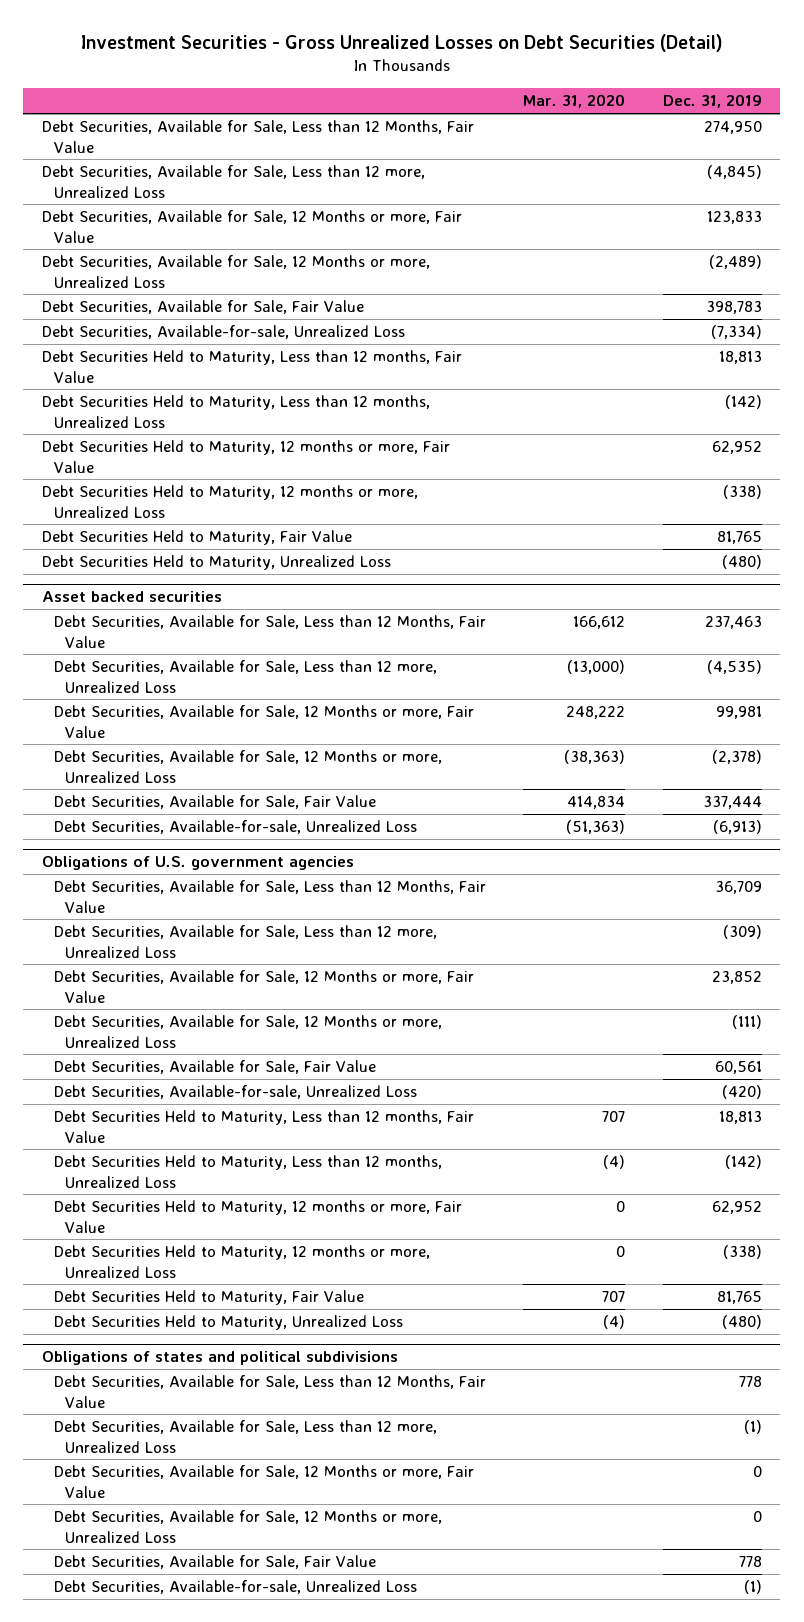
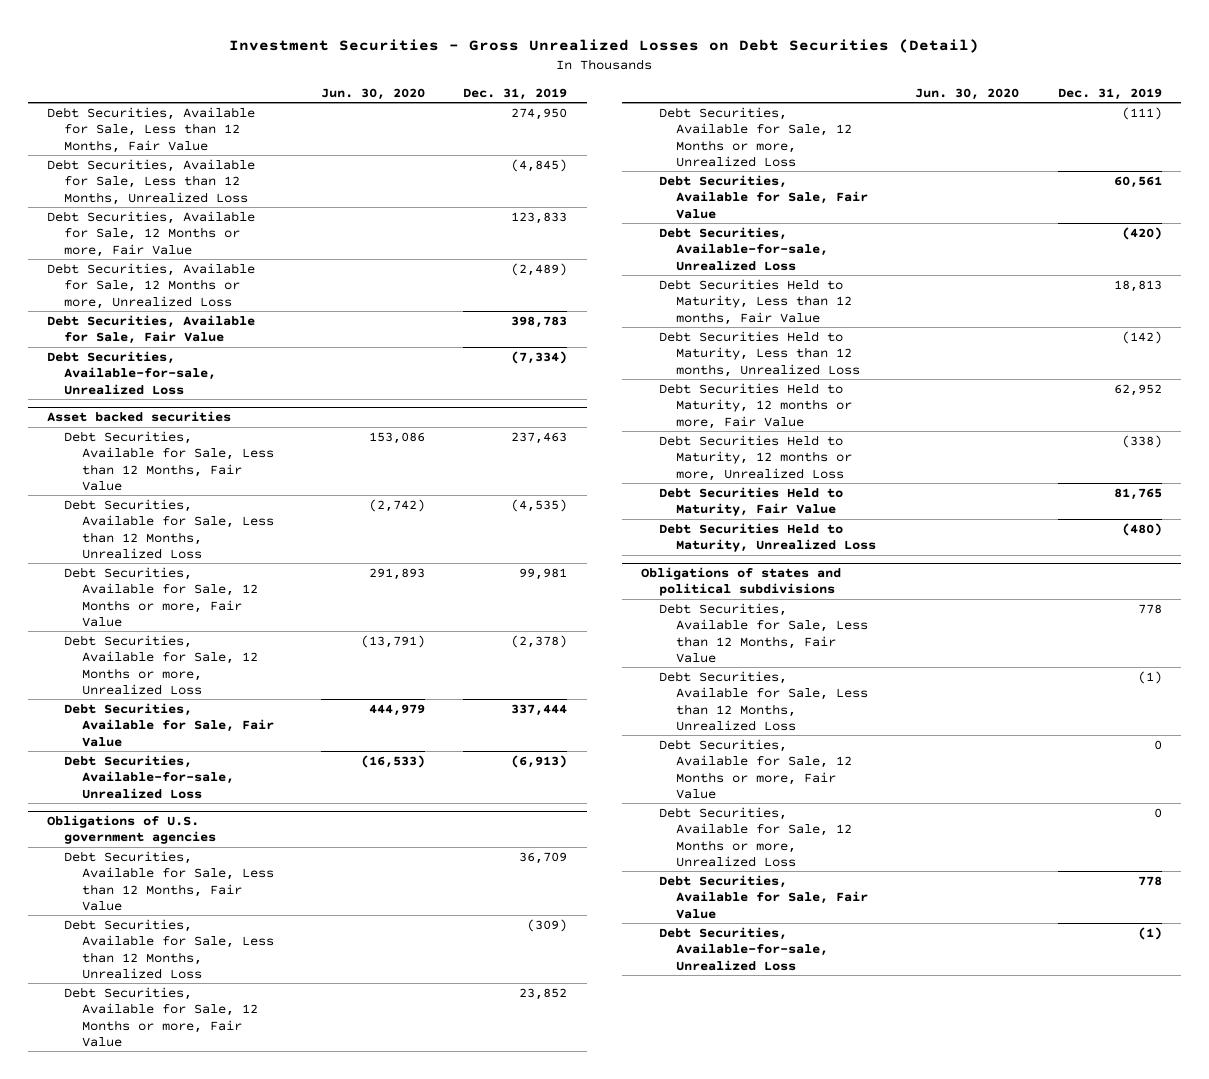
[523,94,626,109] Mar. 31, 2020 -> none
none -> [320,87,425,100] Jun. 30, 2020
[42,165,426,198] Debt Securities, Available for Sale, Less than 12 more, Unrealized Loss -> [47,159,256,205] Debt Securities, Available for Sale, Less than 12 Months, Unrealized Loss
[42,350,463,383] Debt Securities Held to Maturity, Less than 12 months, Fair Value -> none
[42,395,431,428] Debt Securities Held to Maturity, Less than 12 months, Unrealized Loss -> none
[42,440,451,473] Debt Securities Held to Maturity, 12 months or more, Fair Value -> none
[42,485,419,518] Debt Securities Held to Maturity, 12 months or more, Unrealized Loss -> none
[42,530,353,546] Debt Securities Held to Maturity, Fair Value -> none
[42,555,392,571] Debt Securities Held to Maturity, Unrealized Loss -> none
[53,660,437,693] Debt Securities, Available for Sale, Less than 12 more, Unrealized Loss -> [64,499,274,559] Debt Securities, Available for Sale, Less than 12 Months, Unrealized Loss
[53,925,437,958] Debt Securities, Available for Sale, Less than 12 more, Unrealized Loss -> [64,919,274,979] Debt Securities, Available for Sale, Less than 12 Months, Unrealized Loss
[53,1420,437,1453] Debt Securities, Available for Sale, Less than 12 more, Unrealized Loss -> [658,671,869,731] Debt Securities, Available for Sale, Less than 12 Months, Unrealized Loss

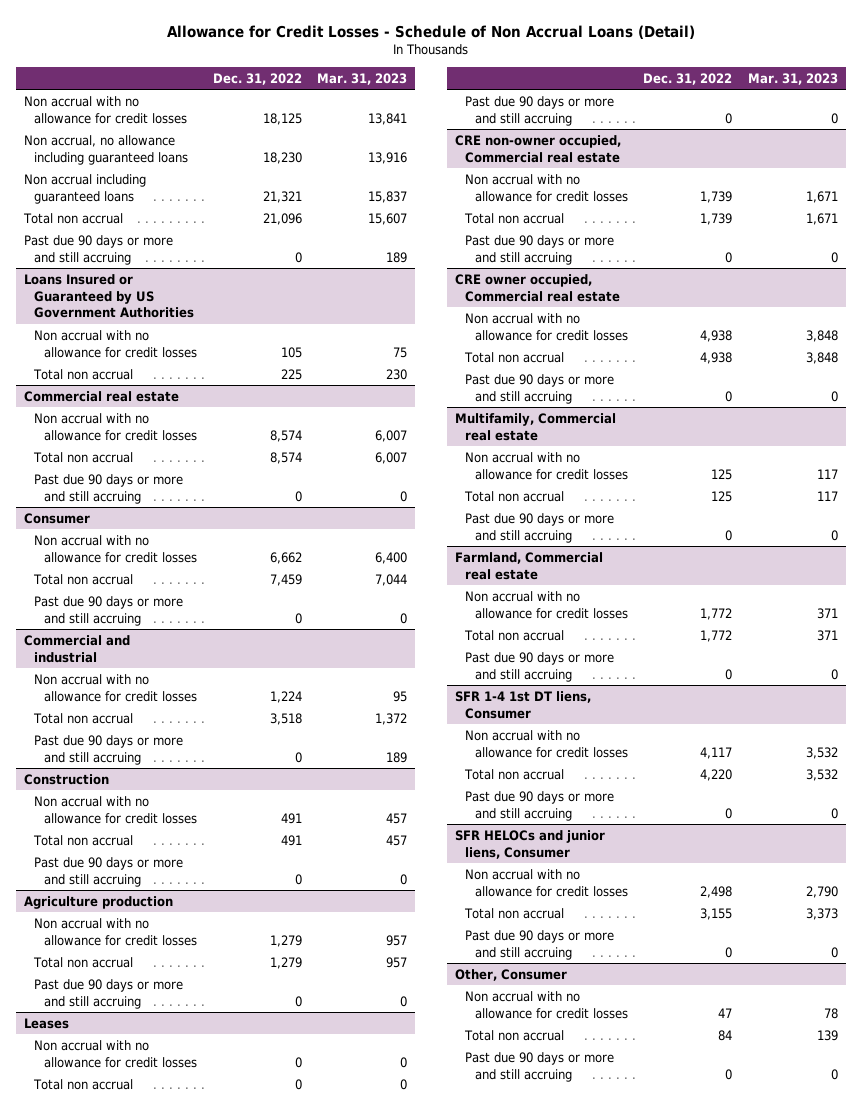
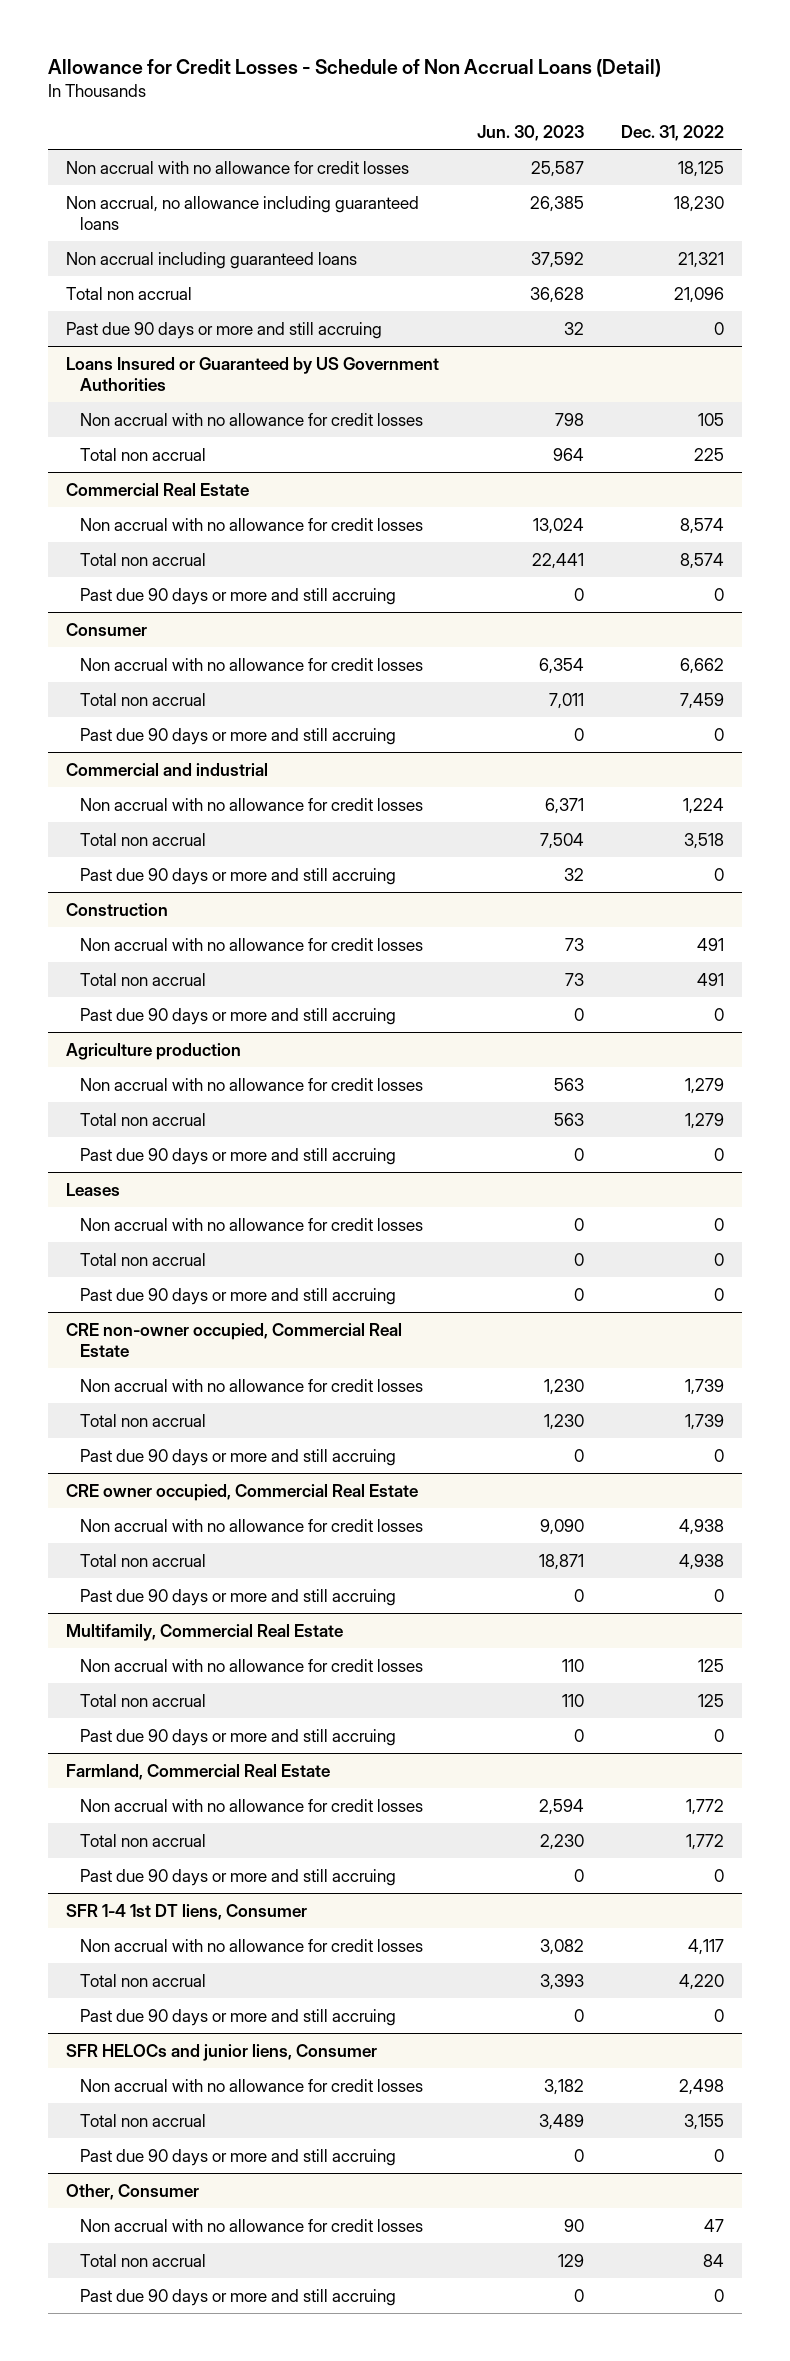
[317,72,408,85] Mar. 31, 2023 -> none
none -> [476,125,584,142] Jun. 30, 2023
[24,390,180,402] Commercial real estate -> [66,482,250,496] Commercial Real Estate
[455,134,622,163] CRE non-owner occupied, Commercial real estate -> [66,1322,403,1357] CRE non-owner occupied, Commercial Real Estate
[455,273,621,302] CRE owner occupied, Commercial real estate -> [66,1483,419,1501] CRE owner occupied, Commercial Real Estate
[455,412,617,441] Multifamily, Commercial real estate -> [66,1623,344,1641] Multifamily, Commercial Real Estate
[455,551,604,580] Farmland, Commercial real estate -> [66,1763,331,1780] Farmland, Commercial Real Estate

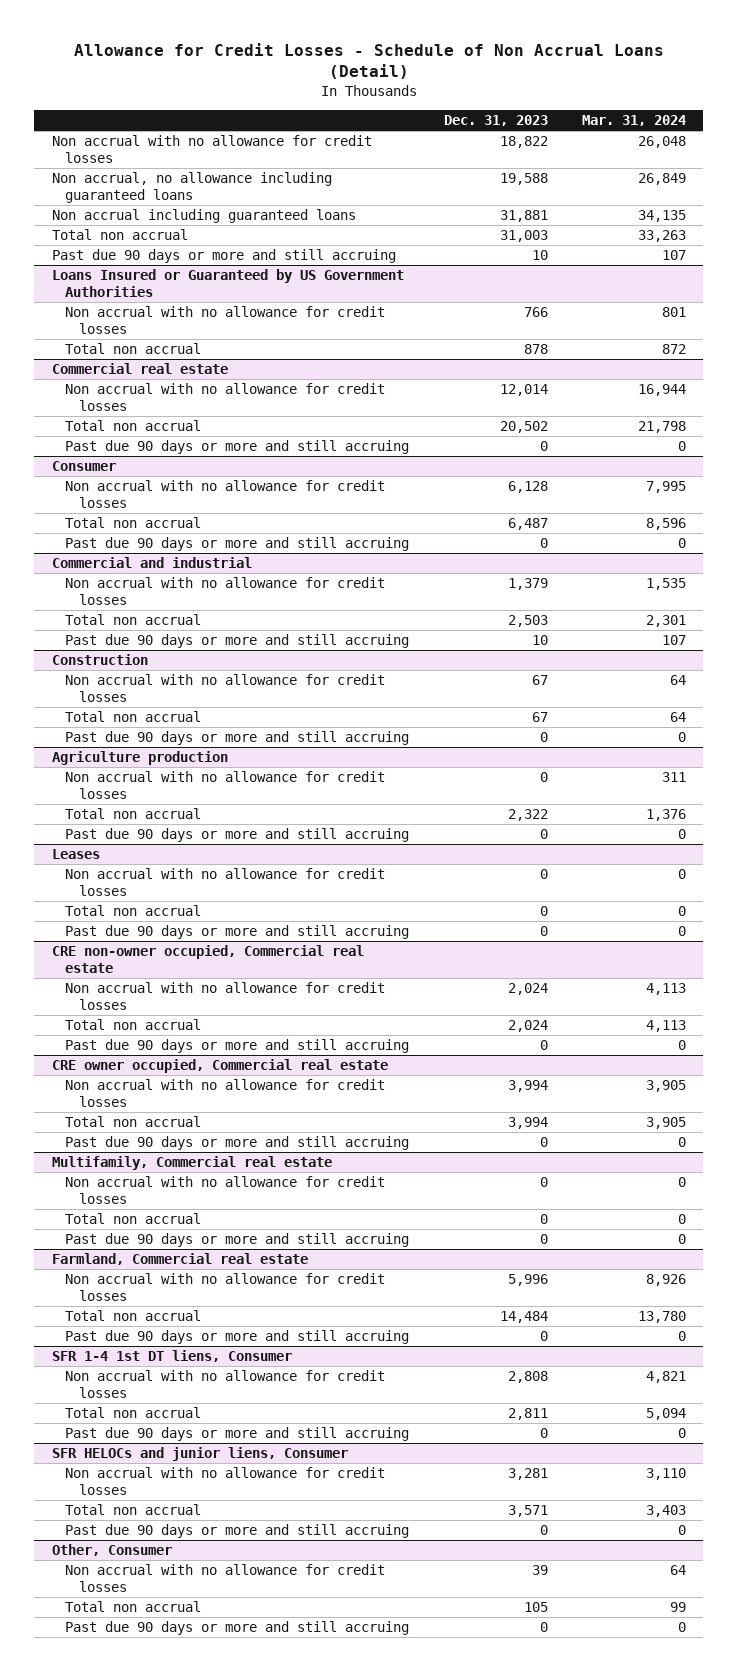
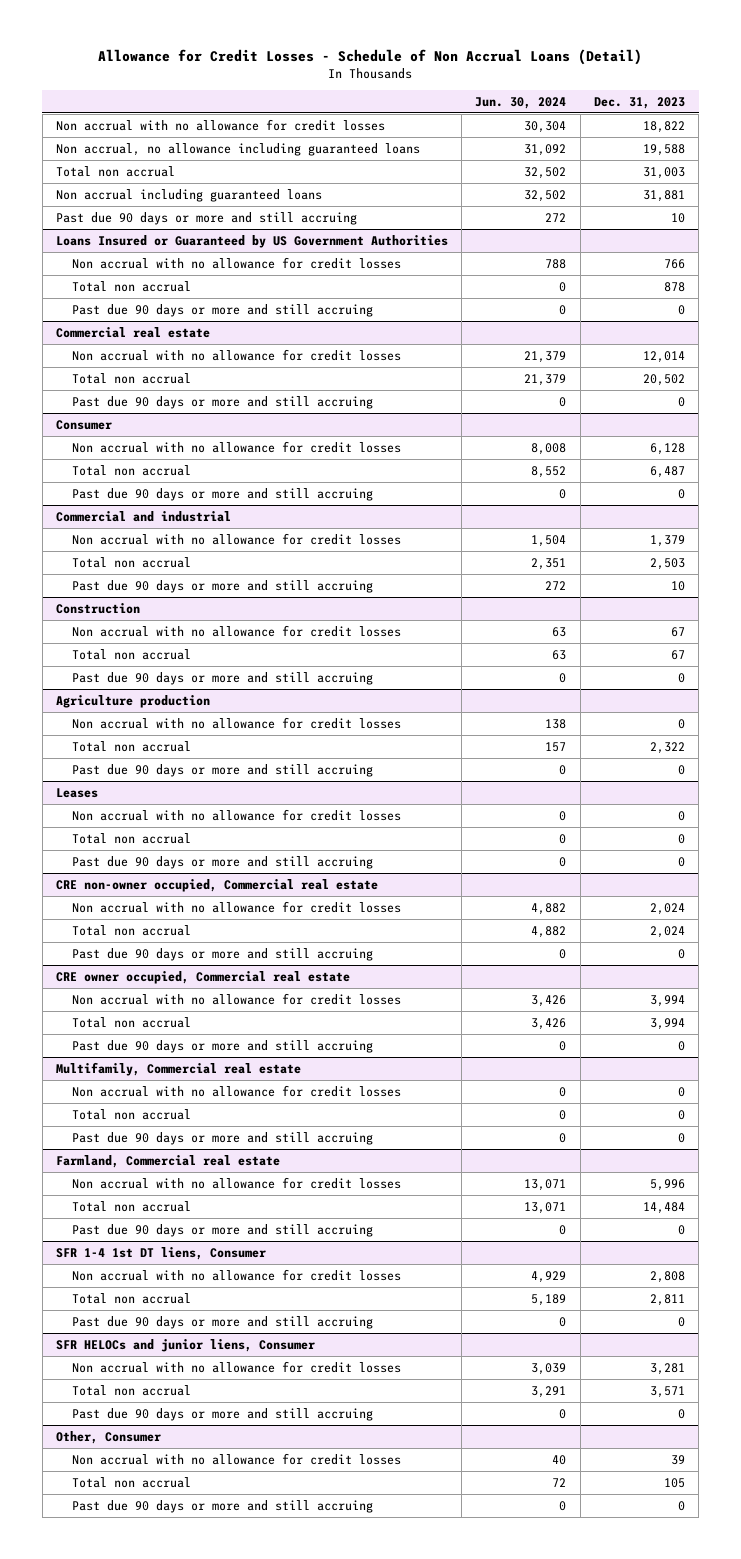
[582,115,687,127] Mar. 31, 2024 -> none
none -> [475,96,567,109] Jun. 30, 2024
[51,209,356,224] Non accrual including guaranteed loans -> [55,188,322,202] Non accrual including guaranteed loans
none -> [71,303,373,317] Past due 90 days or more and still accruing

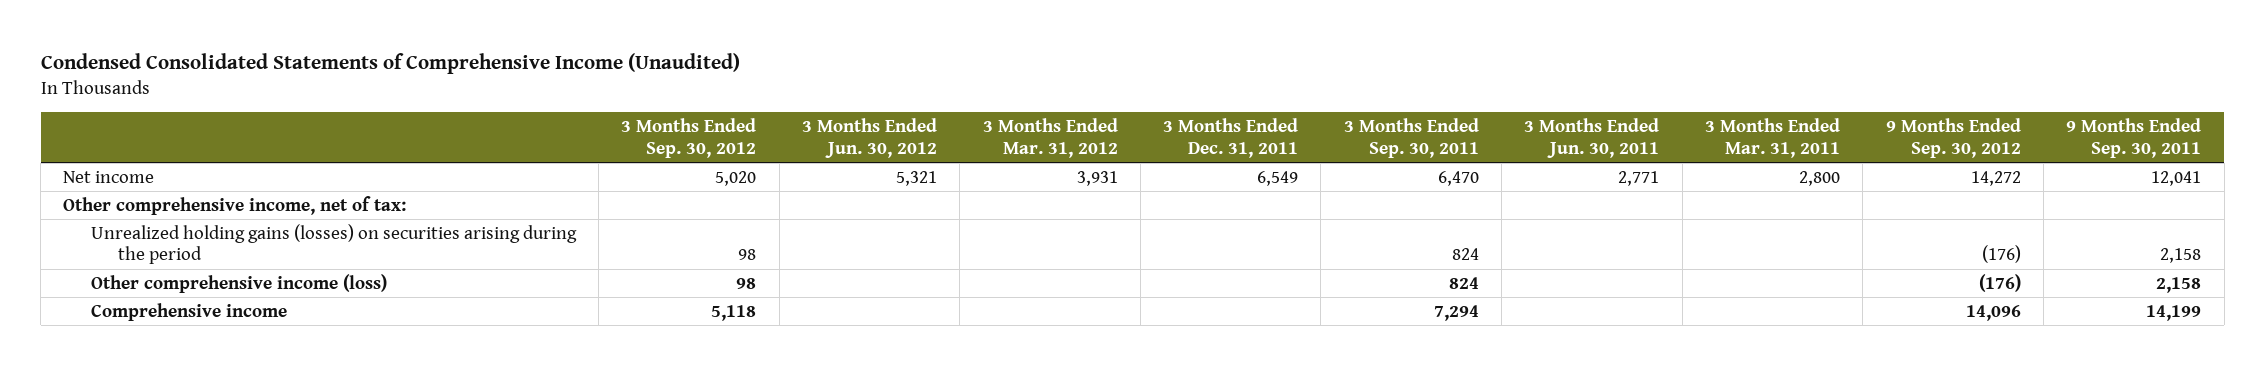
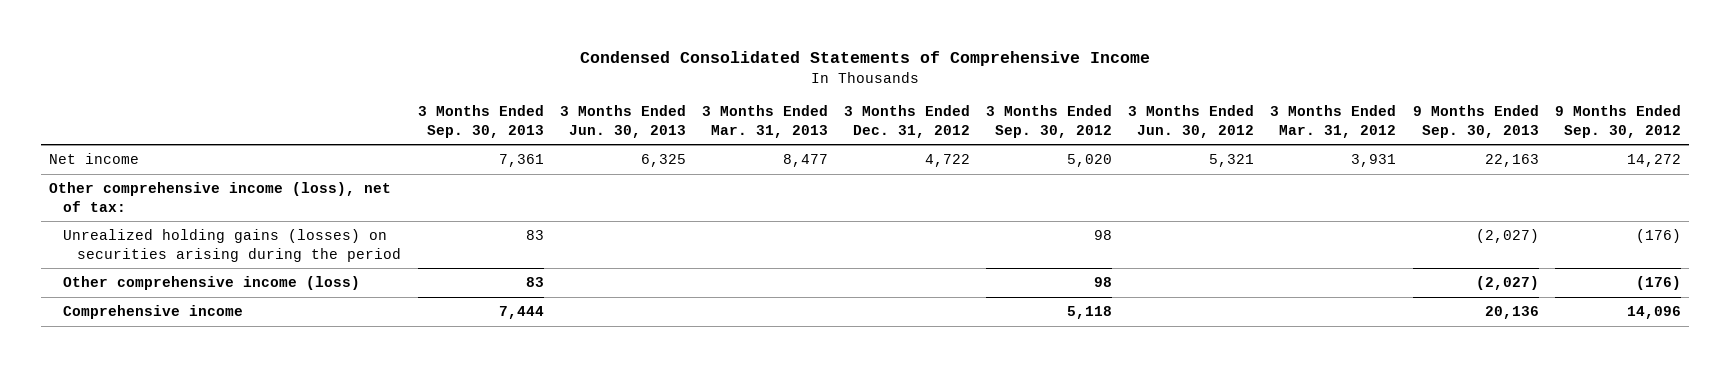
[40,53,740,75] Condensed Consolidated Statements of Comprehensive Income (Unaudited) -> [579,51,1150,67] Condensed Consolidated Statements of Comprehensive Income
[1163,117,1299,158] 3 Months Ended Dec. 31, 2011 -> none
[1343,117,1479,158] 3 Months Ended Sep. 30, 2011 -> none
[1524,117,1660,158] 3 Months Ended Jun. 30, 2011 -> none
[1704,117,1840,158] 3 Months Ended Mar. 31, 2011 -> none
[2066,117,2202,158] 9 Months Ended Sep. 30, 2011 -> none
none -> [417,105,544,138] 3 Months Ended Sep. 30, 2013
none -> [559,105,686,138] 3 Months Ended Jun. 30, 2013
none -> [701,105,828,138] 3 Months Ended Mar. 31, 2013
none -> [844,105,971,138] 3 Months Ended Dec. 31, 2012
none -> [1412,105,1539,138] 9 Months Ended Sep. 30, 2013
[63,195,407,215] Other comprehensive income, net of tax: -> [49,182,392,212] Other comprehensive income (loss), net of tax:

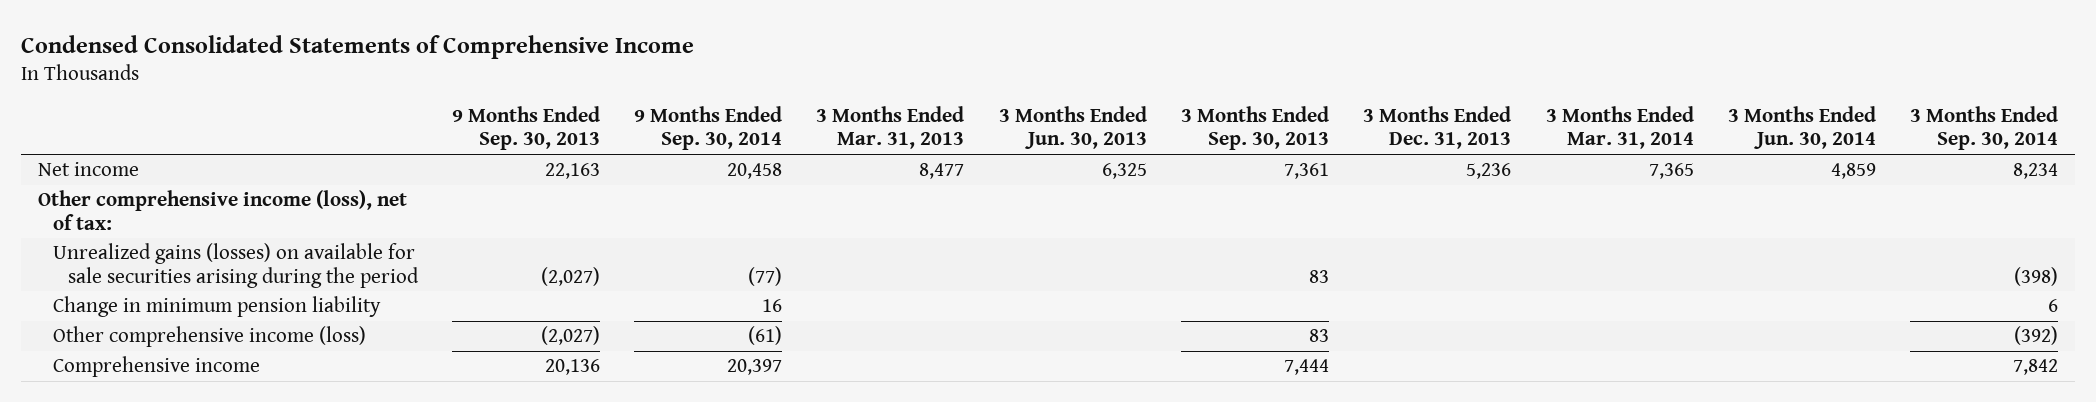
[844,105,971,138] 3 Months Ended Dec. 31, 2012 -> none
[986,105,1113,138] 3 Months Ended Sep. 30, 2012 -> none
[1128,105,1255,138] 3 Months Ended Jun. 30, 2012 -> none
[1270,105,1397,138] 3 Months Ended Mar. 31, 2012 -> none
[1554,105,1681,138] 9 Months Ended Sep. 30, 2012 -> none
none -> [634,105,783,151] 9 Months Ended Sep. 30, 2014
none -> [1363,105,1512,150] 3 Months Ended Dec. 31, 2013
none -> [1545,105,1694,150] 3 Months Ended Mar. 31, 2014
none -> [1727,105,1876,150] 3 Months Ended Jun. 30, 2014
none -> [1910,105,2059,151] 3 Months Ended Sep. 30, 2014
[63,229,402,262] Unrealized holding gains (losses) on securities arising during the period -> [52,243,419,288] Unrealized gains (losses) on available for sale securities arising during the period
none -> [52,296,381,318] Change in minimum pension liability

